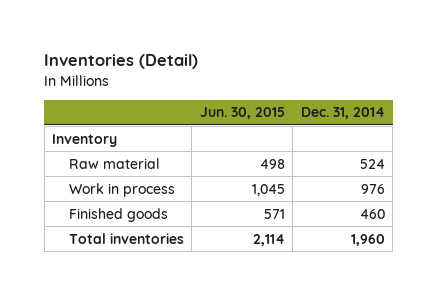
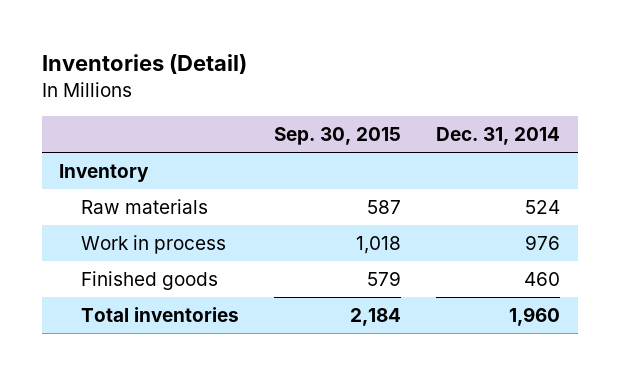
[199,107,285,120] Jun. 30, 2015 -> none
none -> [274,127,402,146] Sep. 30, 2015
[68,157,160,169] Raw material -> [80,199,208,215] Raw materials

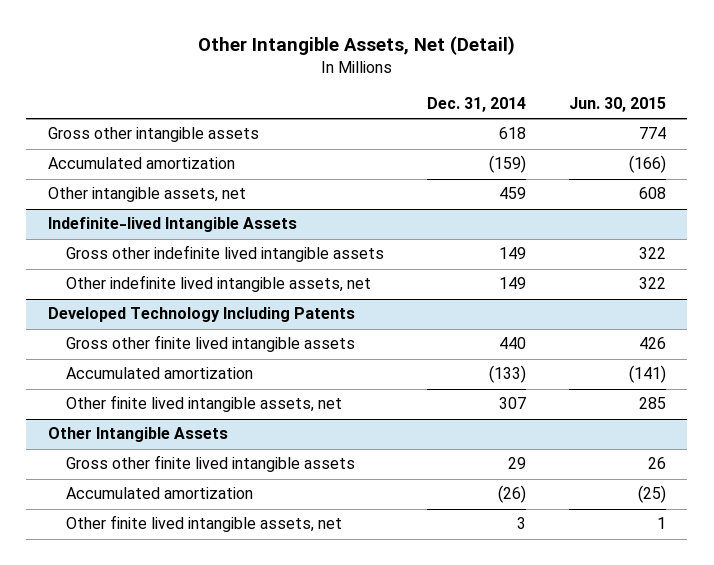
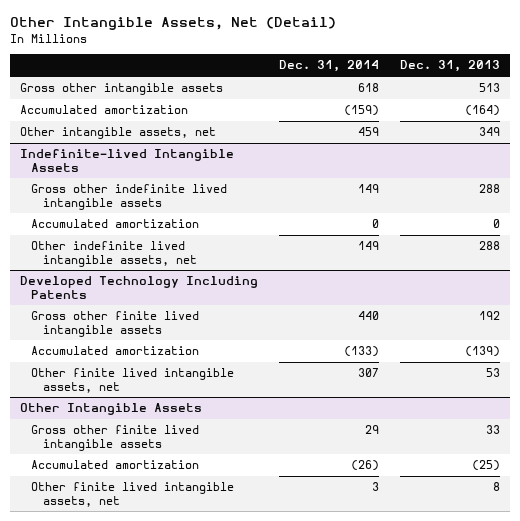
[568,97,666,113] Jun. 30, 2015 -> none
none -> [399,60,500,73] Dec. 31, 2013
none -> [31,219,200,229] Accumulated amortization

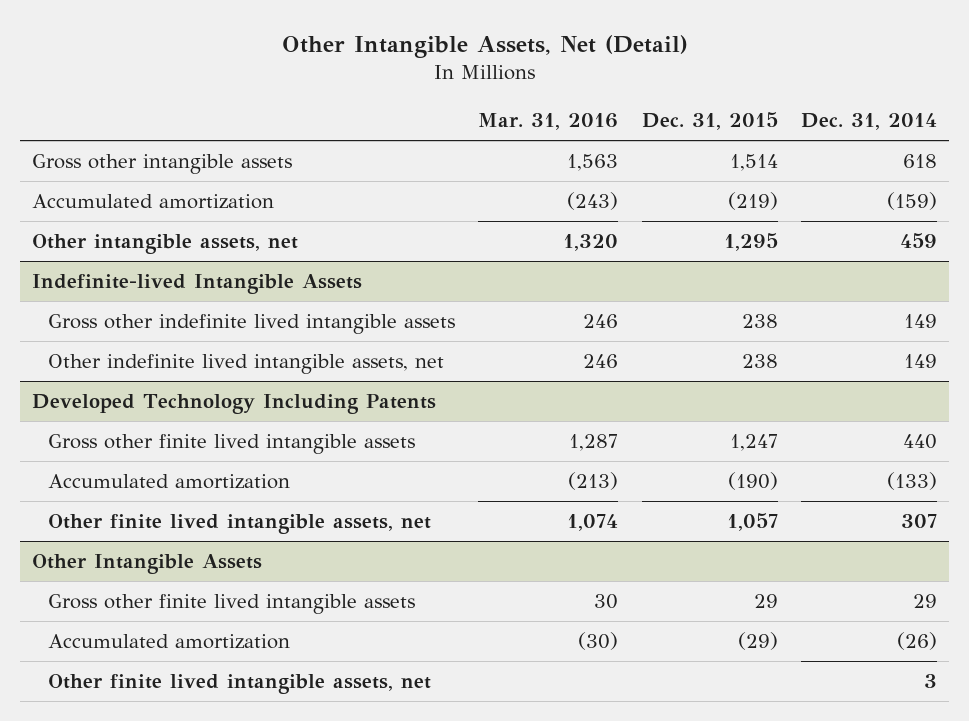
[399,60,500,73] Dec. 31, 2013 -> none
none -> [478,113,619,131] Mar. 31, 2016
none -> [641,112,778,131] Dec. 31, 2015
[31,219,200,229] Accumulated amortization -> none

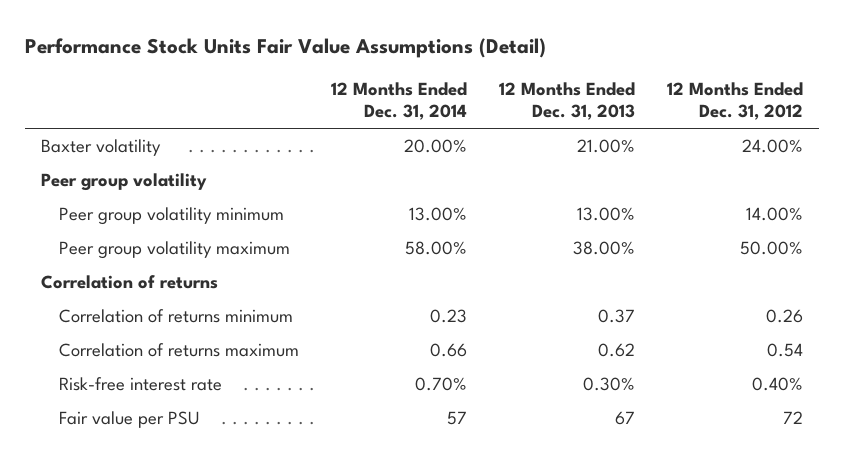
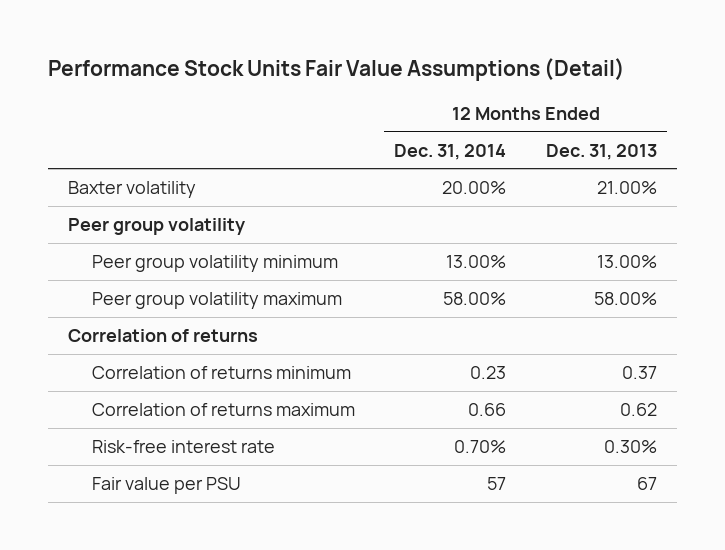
[667,81,804,121] 12 Months Ended Dec. 31, 2012 -> none
[573,241,636,256] 38.00% -> [593,292,657,306] 58.00%

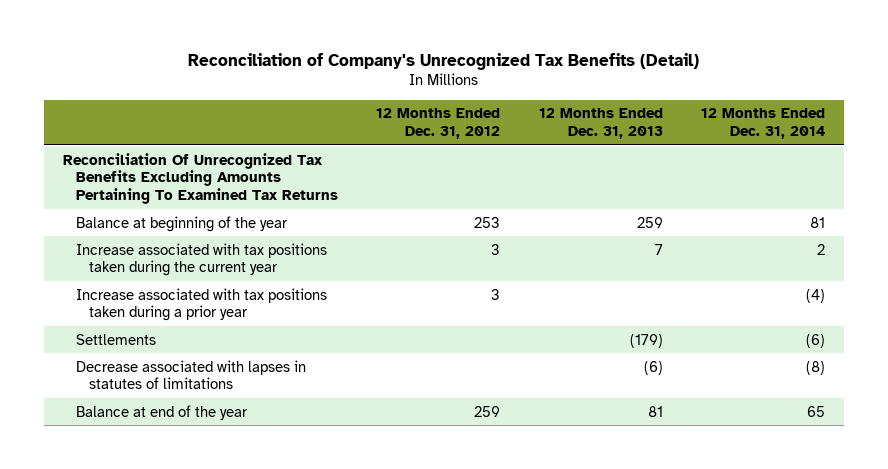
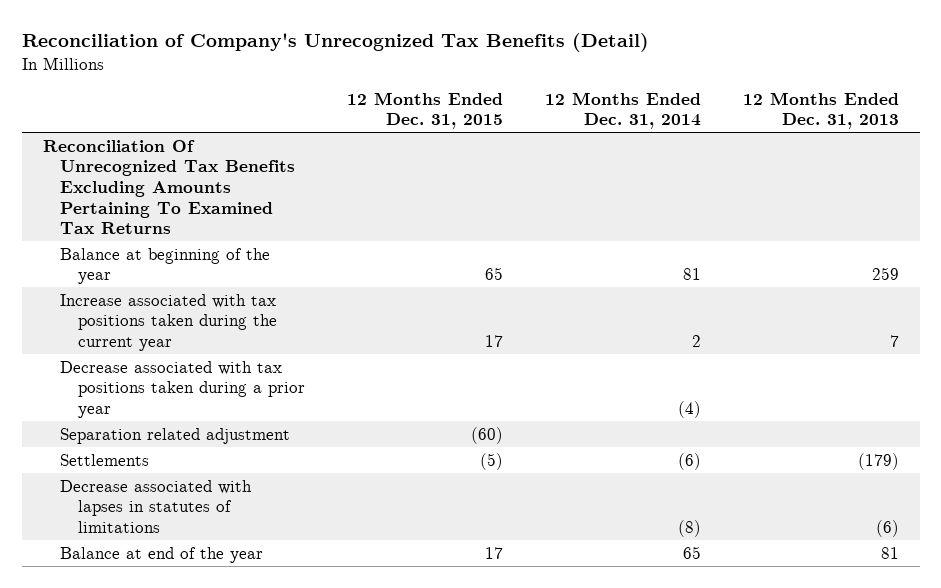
[376,108,501,140] 12 Months Ended Dec. 31, 2012 -> none
none -> [346,91,503,130] 12 Months Ended Dec. 31, 2015
[75,287,327,322] Increase associated with tax positions taken during a prior year -> [60,360,305,418] Decrease associated with tax positions taken during a prior year
none -> [60,427,291,444] Separation related adjustment

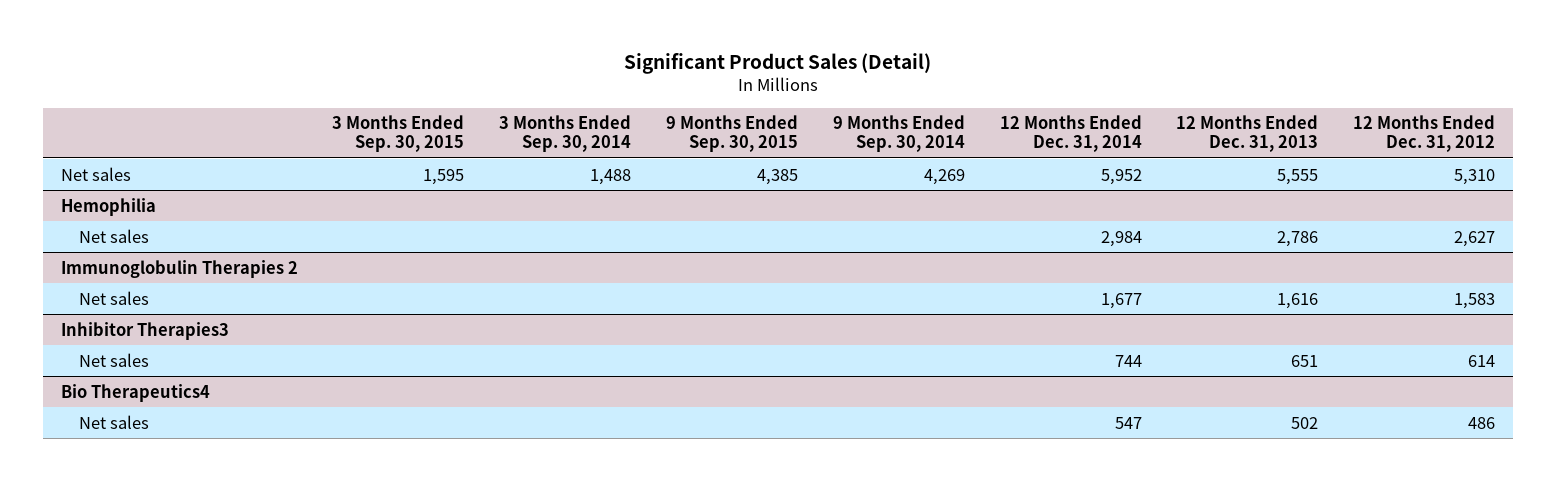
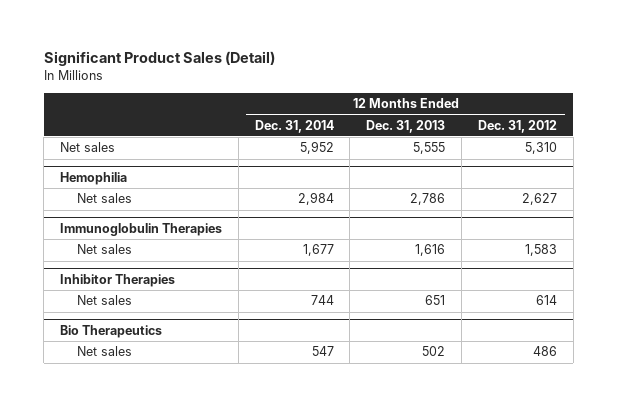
[332,115,465,153] 3 Months Ended Sep. 30, 2015 -> none
[499,115,632,153] 3 Months Ended Sep. 30, 2014 -> none
[666,115,799,153] 9 Months Ended Sep. 30, 2015 -> none
[832,115,965,153] 9 Months Ended Sep. 30, 2014 -> none
[60,259,298,278] Immunoglobulin Therapies 2 -> [59,223,222,237] Immunoglobulin Therapies
[60,321,229,340] Inhibitor Therapies3 -> [59,274,175,288] Inhibitor Therapies
[60,383,210,402] Bio Therapeutics4 -> [59,325,162,339] Bio Therapeutics

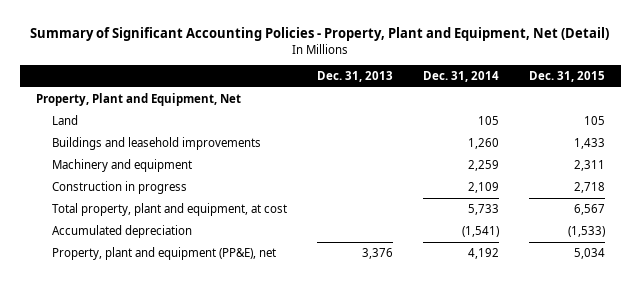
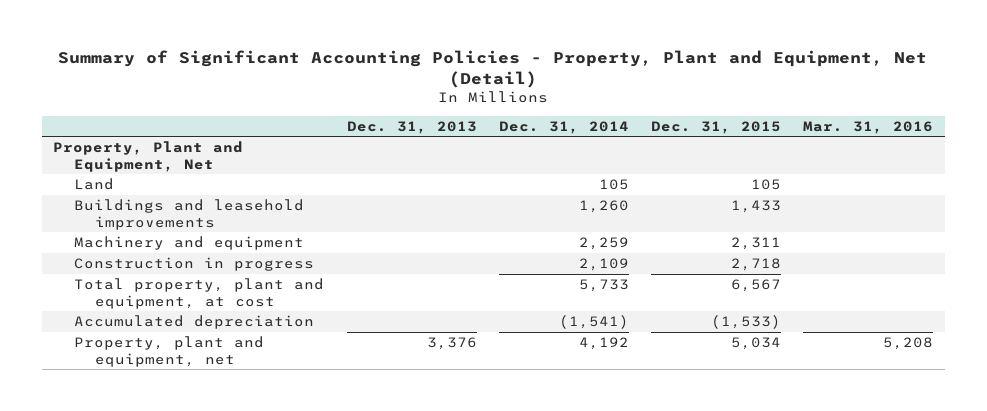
none -> [803,120,934,134] Mar. 31, 2016
[51,247,276,261] Property, plant and equipment (PP&E), net -> [74,336,265,367] Property, plant and equipment, net

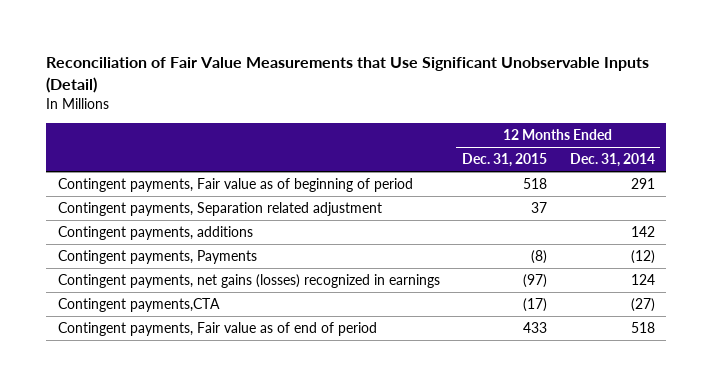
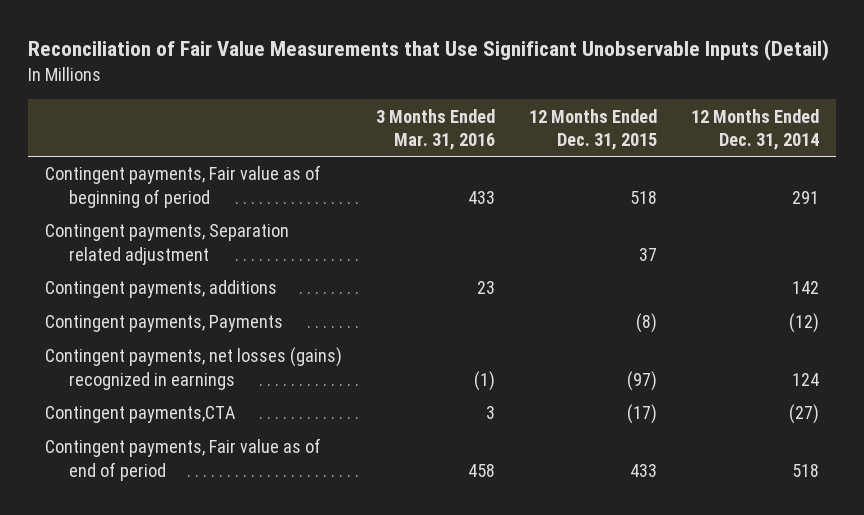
none -> [376,108,496,150] 3 Months Ended Mar. 31, 2016
[57,274,440,289] Contingent payments, net gains (losses) recognized in earnings -> [45,347,343,390] Contingent payments, net losses (gains) recognized in earnings

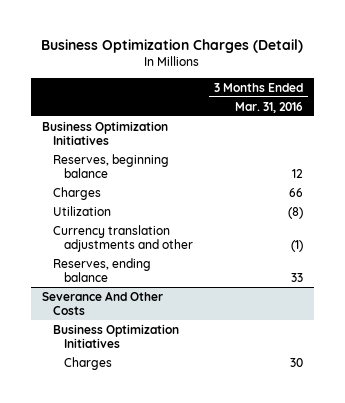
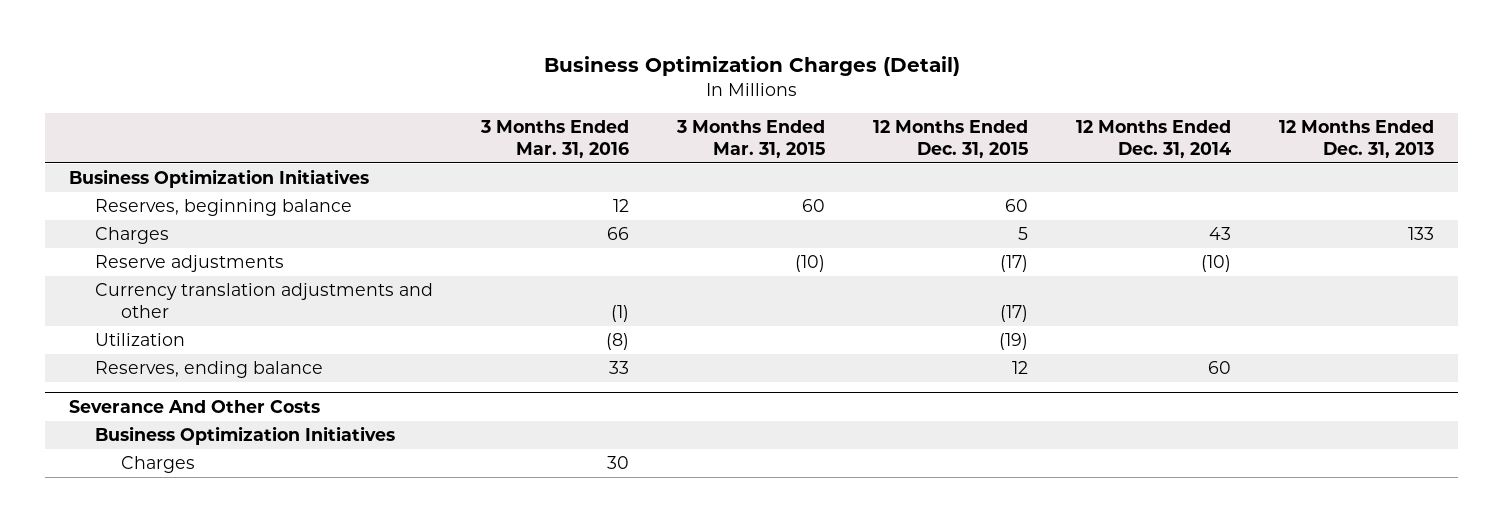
none -> [676,120,826,158] 3 Months Ended Mar. 31, 2015
none -> [873,120,1029,158] 12 Months Ended Dec. 31, 2015
none -> [1075,120,1231,158] 12 Months Ended Dec. 31, 2014
none -> [1278,120,1434,158] 12 Months Ended Dec. 31, 2013
none -> [95,255,285,273] Reserve adjustments
[52,205,111,216] Utilization -> [95,333,186,347] Utilization

